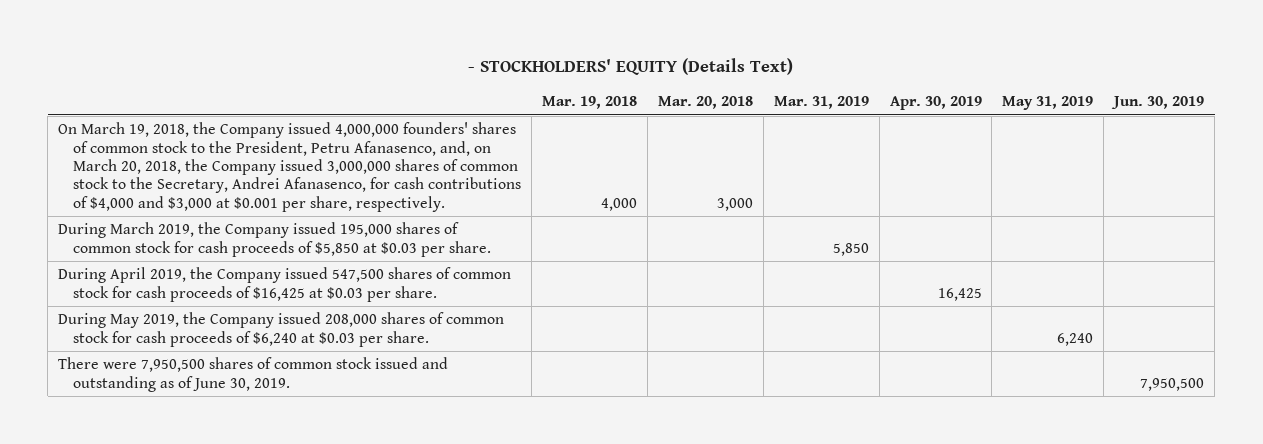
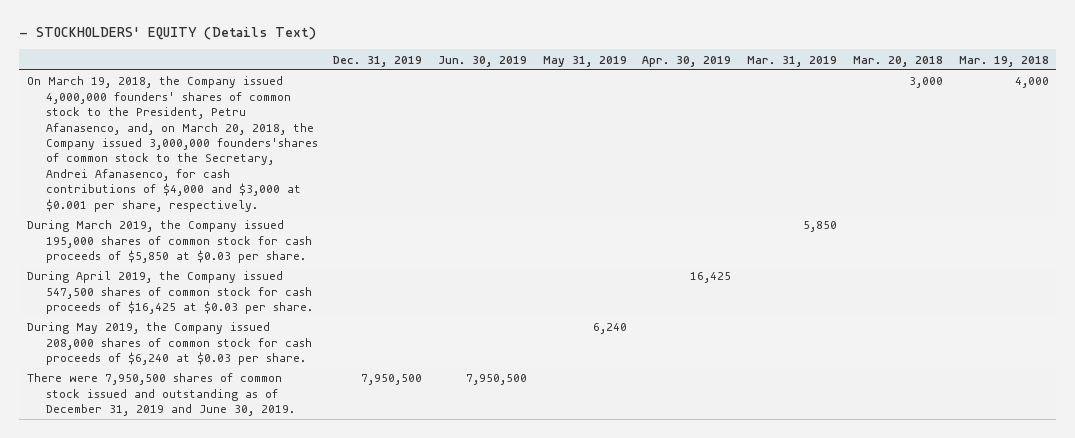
none -> [333,55,423,67] Dec. 31, 2019
[58,122,521,212] On March 19, 2018, the Company issued 4,000,000 founders' shares of common stock to the President, Petru Afanasenco, and, on March 20, 2018, the Company issued 3,000,000 shares of common stock to the Secretary, Andrei Afanasenco, for cash contributions of $4,000 and $3,000 at $0.001 per share, respectively. -> [26,76,318,212] On March 19, 2018, the Company issued 4,000,000 founders' shares of common stock to the President, Petru Afanasenco, and, on March 20, 2018, the Company issued 3,000,000 founders'shares of common stock to the Secretary, Andrei Afanasenco, for cash contributions of $4,000 and $3,000 at $0.001 per share, respectively.
[58,357,449,392] There were 7,950,500 shares of common stock issued and outstanding as of June 30, 2019. -> [26,373,295,417] There were 7,950,500 shares of common stock issued and outstanding as of December 31, 2019 and June 30, 2019.

